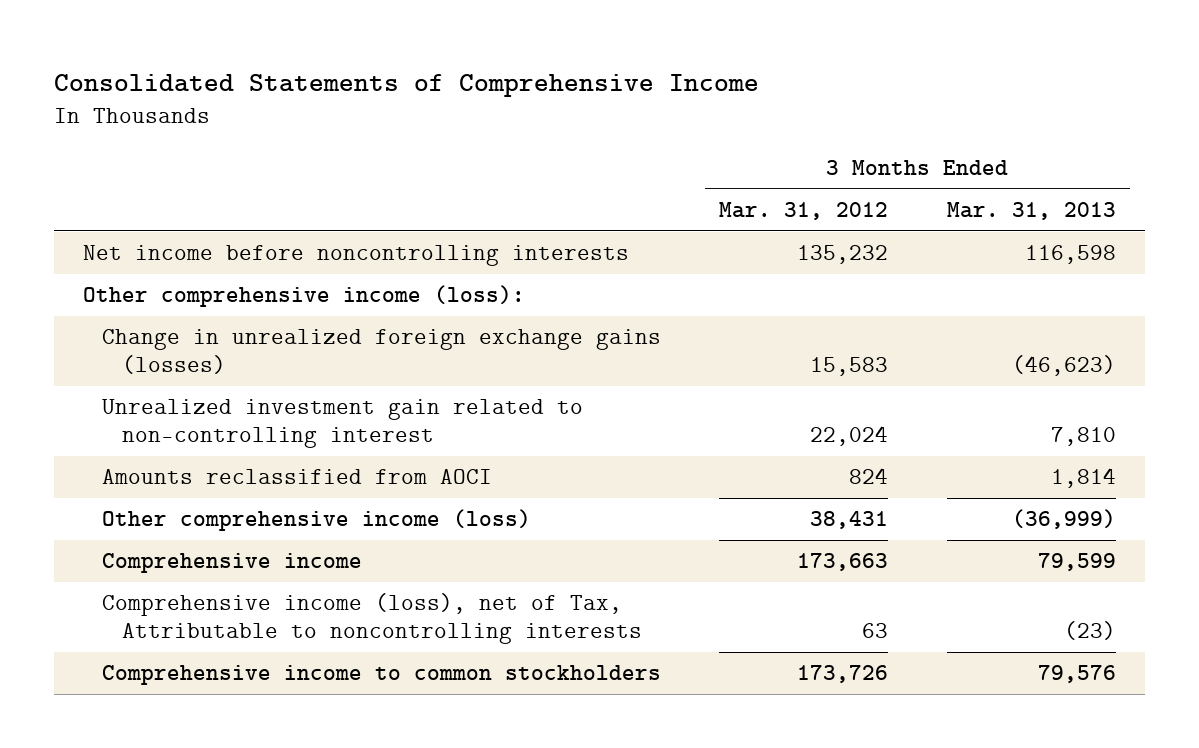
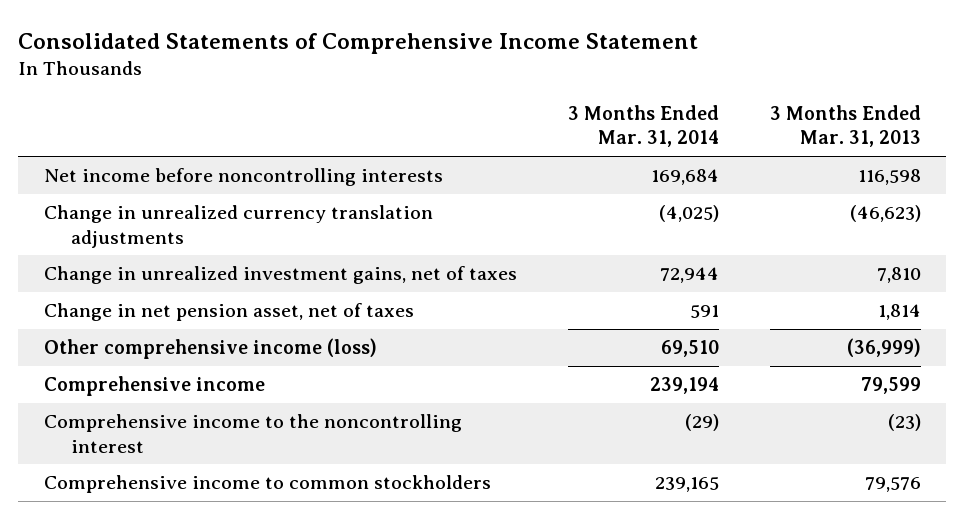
[54,74,760,98] Consolidated Statements of Comprehensive Income -> [18,32,699,54] Consolidated Statements of Comprehensive Income Statement
[719,201,889,220] Mar. 31, 2012 -> none
none -> [567,105,719,148] 3 Months Ended Mar. 31, 2014
[83,285,526,308] Other comprehensive income (loss): -> none
[102,329,662,375] Change in unrealized foreign exchange gains (losses) -> [43,205,433,248] Change in unrealized currency translation adjustments
[102,399,584,449] Unrealized investment gain related to non-controlling interest -> [43,266,517,285] Change in unrealized investment gains, net of taxes
[102,469,493,485] Amounts reclassified from AOCI -> [43,303,414,322] Change in net pension asset, net of taxes
[102,593,642,645] Comprehensive income (loss), net of Tax, Attributable to noncontrolling interests -> [43,414,462,453] Comprehensive income to the noncontrolling interest

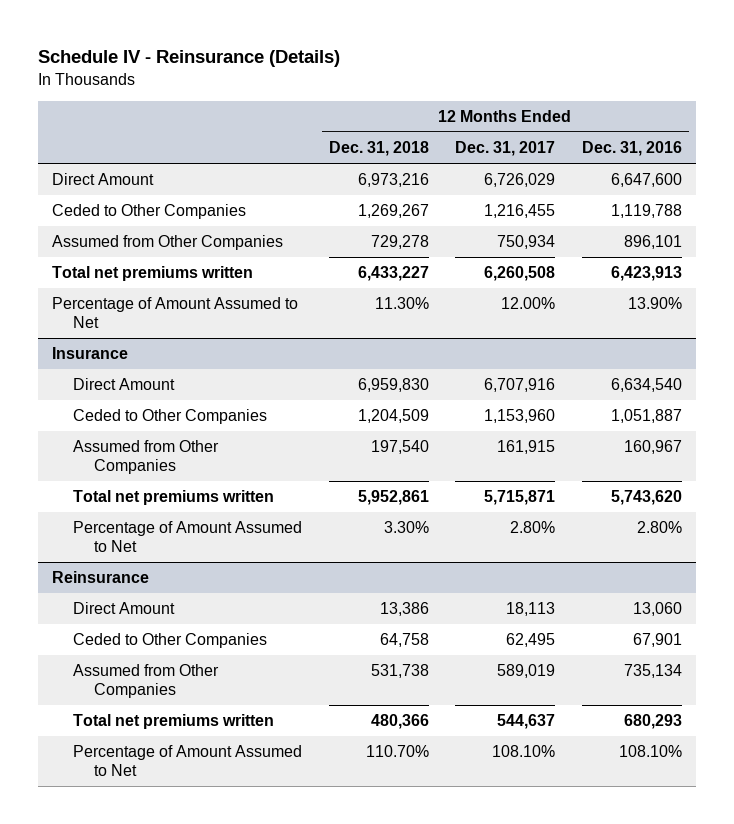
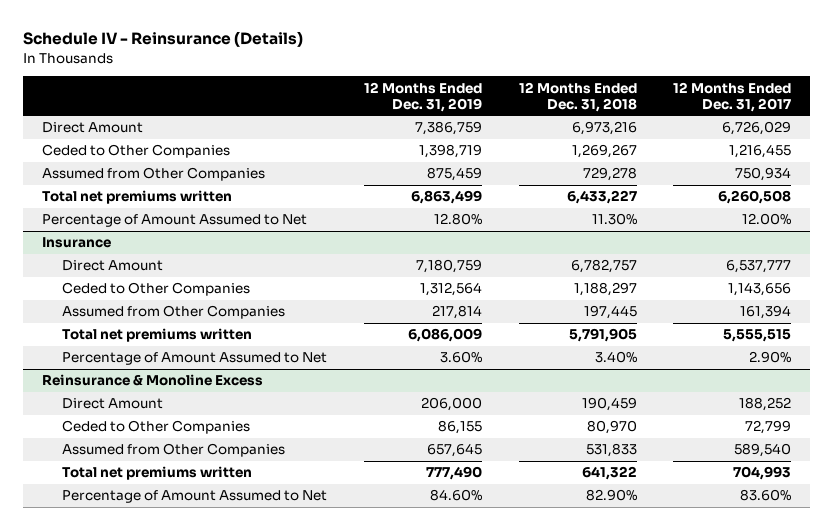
[582,141,683,157] Dec. 31, 2016 -> none
none -> [363,81,482,112] 12 Months Ended Dec. 31, 2019
[51,571,149,584] Reinsurance -> none
[357,378,429,393] 6,959,830 -> [570,259,637,274] 6,782,757
[484,378,556,393] 6,707,916 -> [726,260,792,274] 6,537,777
[357,409,429,424] 1,204,509 -> [573,282,637,297] 1,188,297
[484,409,556,424] 1,153,960 -> [728,282,792,297] 1,143,656
[370,440,429,455] 197,540 -> [583,305,637,320] 197,445
[497,440,556,455] 161,915 -> [740,305,792,320] 161,394
[357,490,429,506] 5,952,861 -> [568,328,637,343] 5,791,905
[484,490,556,506] 5,715,871 -> [723,329,792,343] 5,555,515
[383,521,429,534] 3.30% -> [594,351,637,364] 3.40%
[510,521,556,534] 2.80% -> [749,351,792,364] 2.90%
none -> [41,374,263,387] Reinsurance & Monoline Excess
[379,602,429,617] 13,386 -> [581,397,637,412] 190,459
[506,602,556,617] 18,113 -> [739,397,792,412] 188,252
[379,633,429,648] 64,758 -> [586,420,637,435] 80,970
[506,633,556,648] 62,495 -> [745,420,792,435] 72,799
[370,664,429,679] 531,738 -> [585,443,637,458] 531,833
[497,664,556,679] 589,019 -> [734,443,792,458] 589,540
[370,714,429,730] 480,366 -> [581,466,637,481] 641,322
[497,714,556,730] 544,637 -> [733,466,792,481] 704,993
[365,745,429,758] 110.70% -> [585,489,637,502] 82.90%
[492,745,556,758] 108.10% -> [740,489,792,502] 83.60%

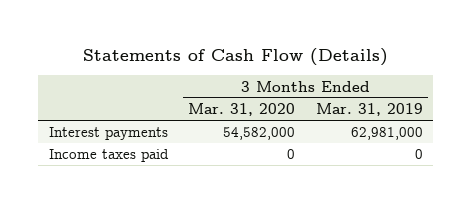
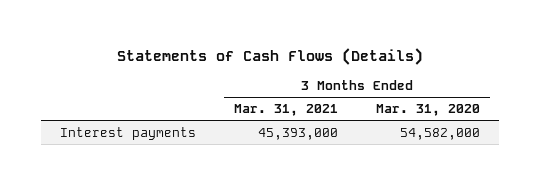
[82,47,388,66] Statements of Cash Flow (Details) -> [116,47,423,65] Statements of Cash Flows (Details)
[316,102,424,116] Mar. 31, 2019 -> none
none -> [233,104,338,117] Mar. 31, 2021
[48,149,169,163] Income taxes paid -> none

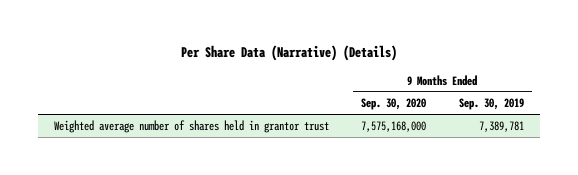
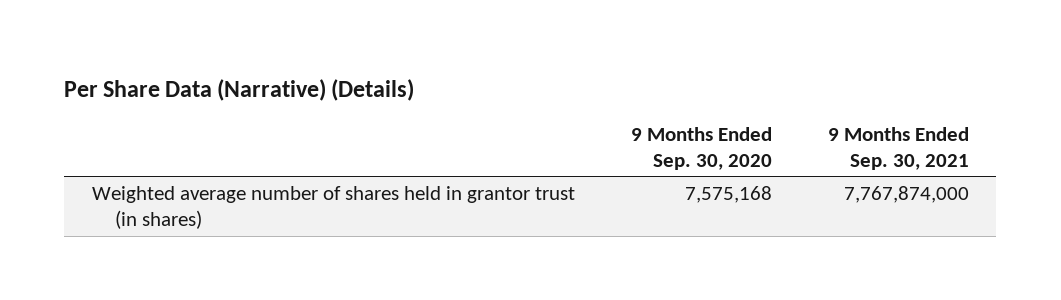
[458,98,524,111] Sep. 30, 2019 -> none
none -> [827,126,969,170] 9 Months Ended Sep. 30, 2021
[54,120,330,134] Weighted average number of shares held in grantor trust -> [92,185,576,230] Weighted average number of shares held in grantor trust (in shares)
[361,121,427,133] 7,575,168,000 -> [684,185,772,203] 7,575,168

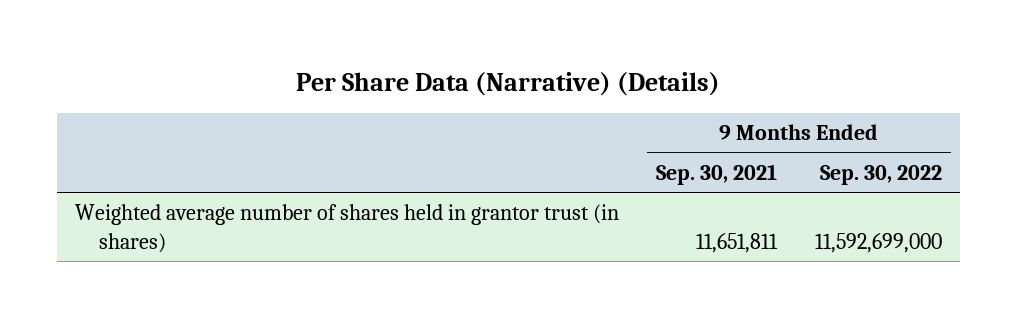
[630,126,772,170] 9 Months Ended Sep. 30, 2020 -> none
none -> [819,165,942,186] Sep. 30, 2022
[843,185,969,203] 7,767,874,000 -> [696,232,779,253] 11,651,811

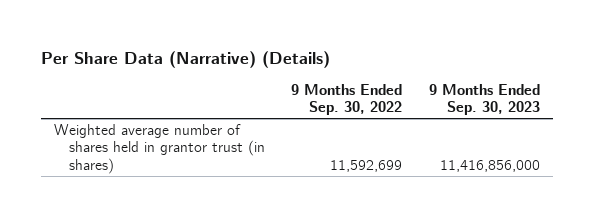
[656,164,778,186] Sep. 30, 2021 -> none
none -> [428,83,540,115] 9 Months Ended Sep. 30, 2023
[814,232,942,253] 11,592,699,000 -> [330,159,403,172] 11,592,699

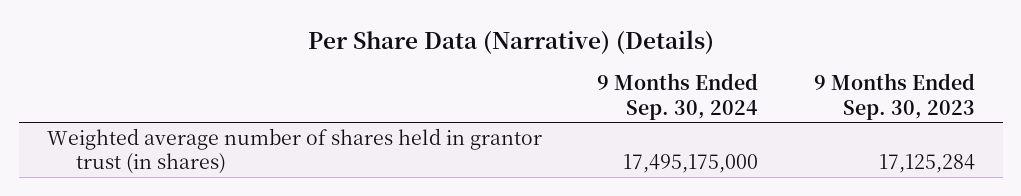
[291,83,403,115] 9 Months Ended Sep. 30, 2022 -> none
none -> [597,72,759,120] 9 Months Ended Sep. 30, 2024
[439,159,540,172] 11,416,856,000 -> [878,154,975,174] 17,125,284

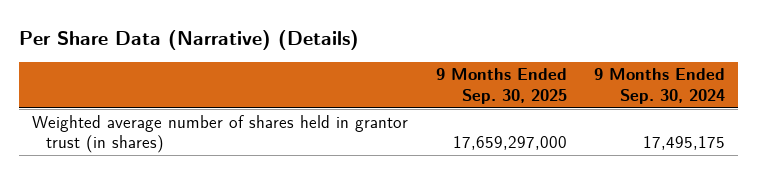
[813,72,975,120] 9 Months Ended Sep. 30, 2023 -> none
none -> [435,68,567,105] 9 Months Ended Sep. 30, 2025
[623,154,759,174] 17,495,175,000 -> [642,136,725,151] 17,495,175

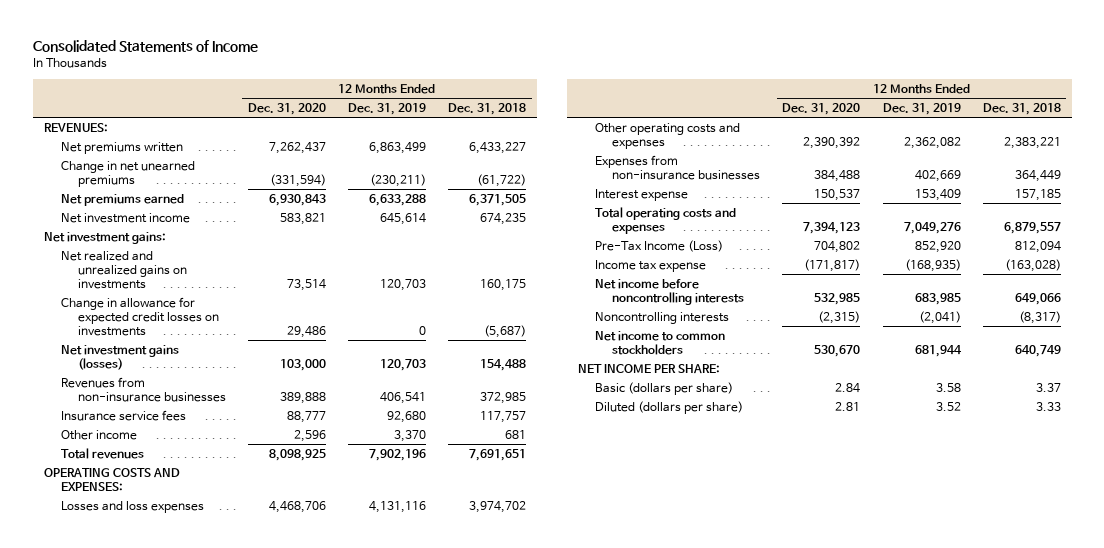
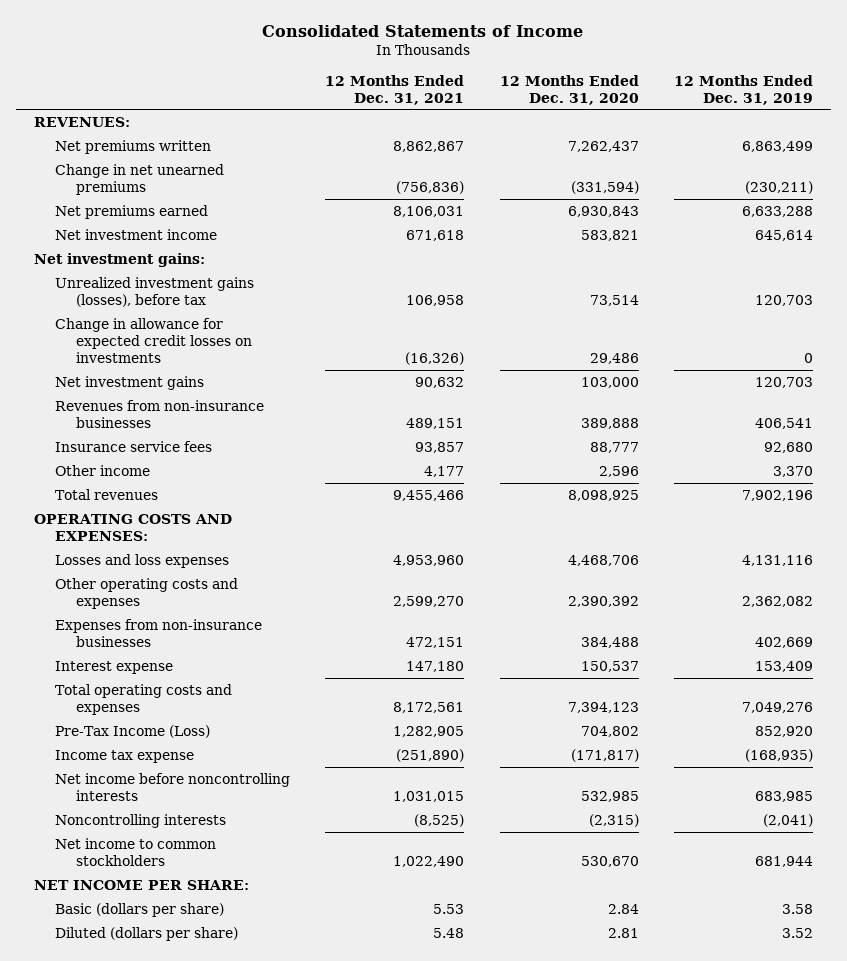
[448,103,527,116] Dec. 31, 2018 -> none
none -> [325,74,465,105] 12 Months Ended Dec. 31, 2021
[60,250,187,289] Net realized and unrealized gains on investments -> [54,276,254,307] Unrealized investment gains (losses), before tax
[60,344,179,370] Net investment gains (losses) -> [54,375,204,390] Net investment gains

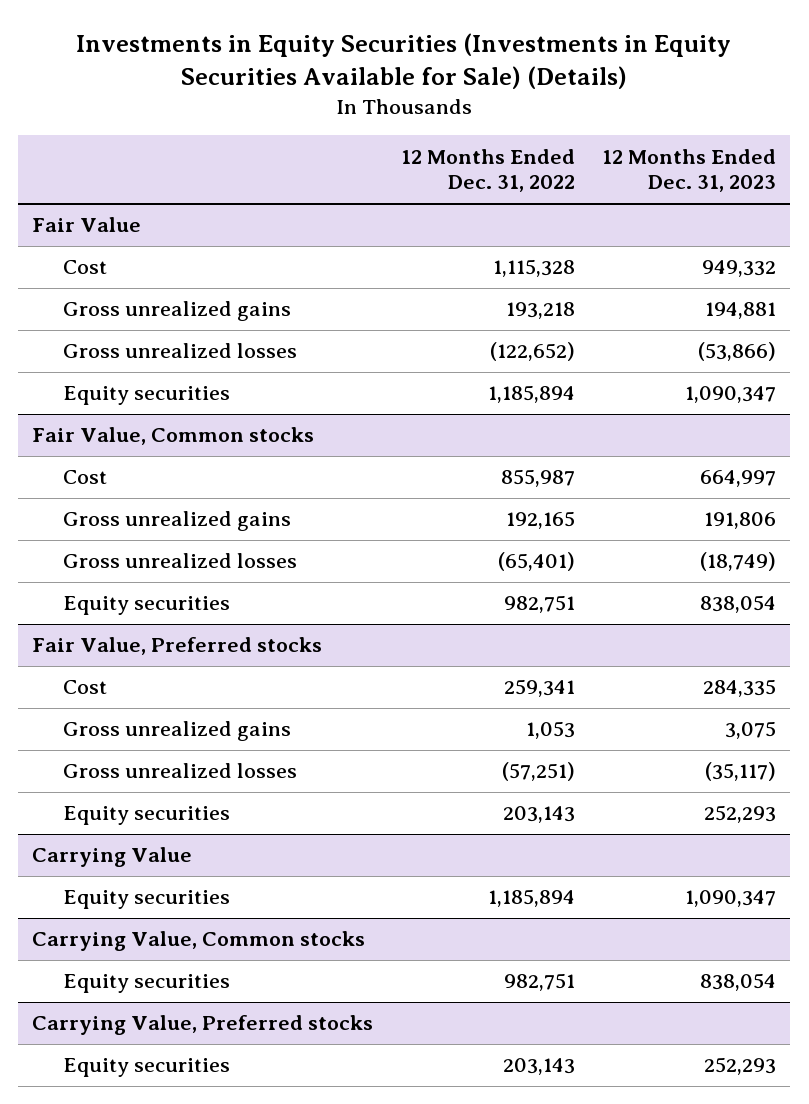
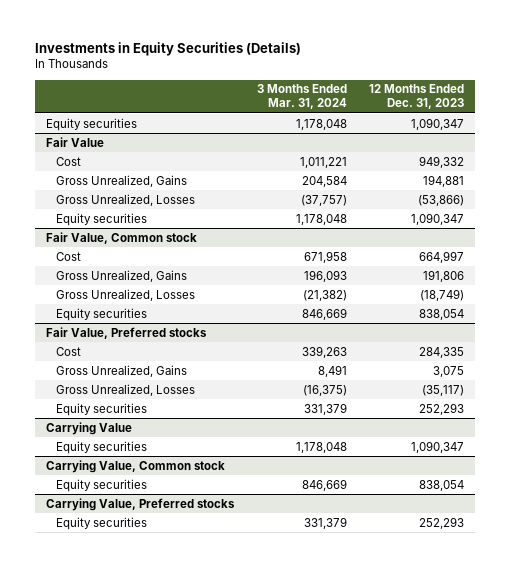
[76,32,732,89] Investments in Equity Securities (Investments in Equity Securities Available for Sale) (Details) -> [35,41,302,56] Investments in Equity Securities (Details)
[400,148,575,193] 12 Months Ended Dec. 31, 2022 -> none
none -> [256,84,347,110] 3 Months Ended Mar. 31, 2024
none -> [46,117,138,131] Equity securities
[62,301,291,322] Gross unrealized gains -> [55,174,187,187] Gross Unrealized, Gains
[62,343,297,359] Gross unrealized losses -> [55,193,195,206] Gross Unrealized, Losses
[32,427,315,446] Fair Value, Common stocks -> [46,231,198,244] Fair Value, Common stock
[62,511,291,532] Gross unrealized gains -> [55,269,187,282] Gross Unrealized, Gains
[62,553,297,569] Gross unrealized losses -> [55,288,195,301] Gross Unrealized, Losses
[62,721,291,742] Gross unrealized gains -> [55,364,187,377] Gross Unrealized, Gains
[62,763,297,779] Gross unrealized losses -> [55,383,195,396] Gross Unrealized, Losses
[32,931,366,952] Carrying Value, Common stocks -> [46,459,226,473] Carrying Value, Common stock

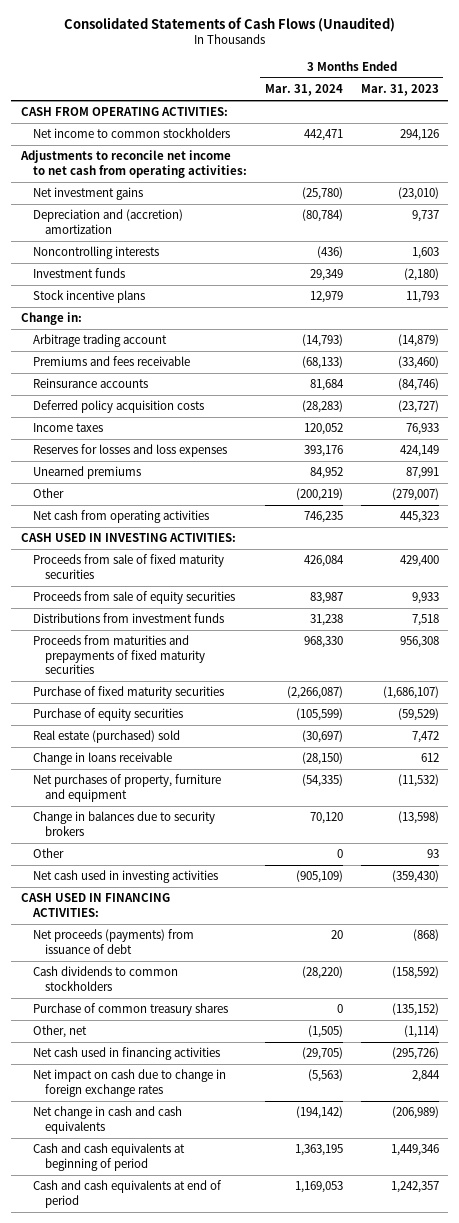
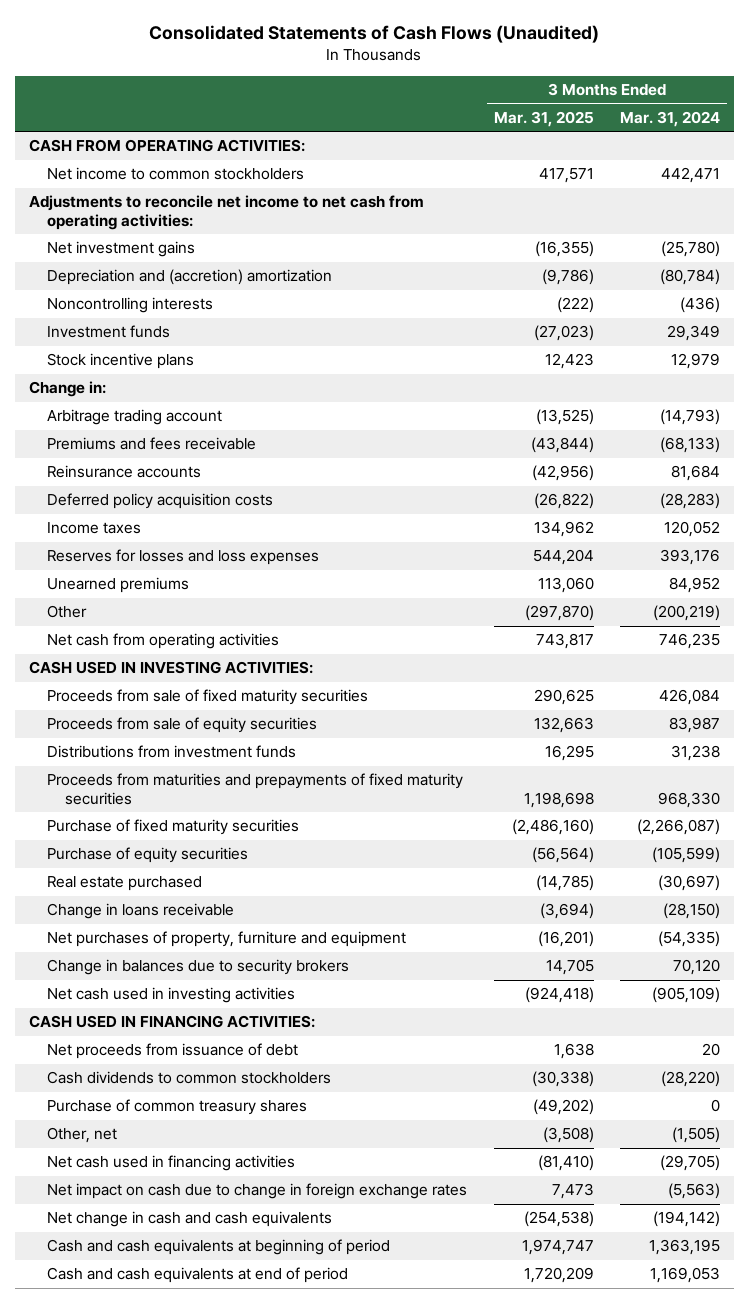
[360,84,439,97] Mar. 31, 2023 -> none
none -> [493,111,594,128] Mar. 31, 2025
[32,730,180,744] Real estate (purchased) sold -> [46,876,202,892] Real estate purchased
[32,848,64,859] Other -> none
[32,929,194,954] Net proceeds (payments) from issuance of debt -> [46,1043,298,1060] Net proceeds from issuance of debt

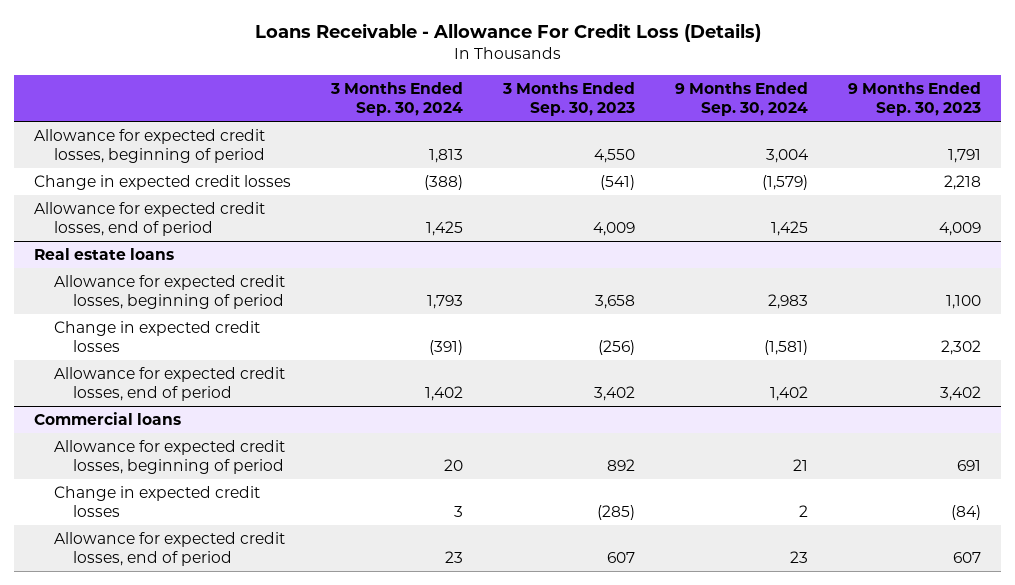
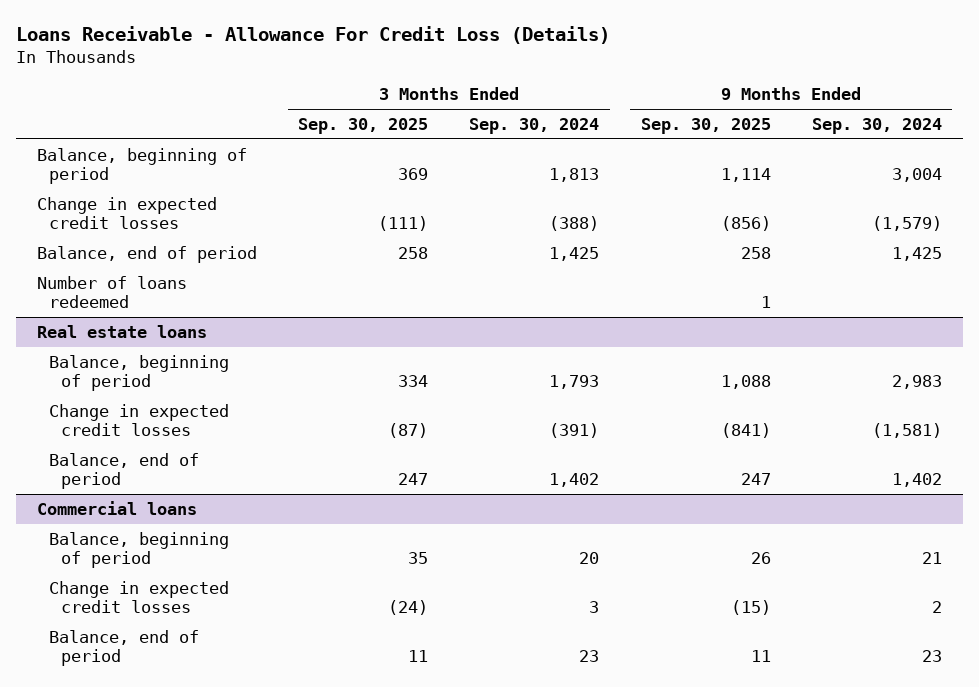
[502,81,636,117] 3 Months Ended Sep. 30, 2023 -> none
[847,81,981,117] 9 Months Ended Sep. 30, 2023 -> none
none -> [298,118,429,135] Sep. 30, 2025
none -> [640,118,771,135] Sep. 30, 2025
[34,128,266,164] Allowance for expected credit losses, beginning of period -> [36,147,247,184] Balance, beginning of period
[34,201,266,237] Allowance for expected credit losses, end of period -> [36,245,257,263] Balance, end of period
none -> [36,275,187,308] Number of loans redeemed
[53,274,285,310] Allowance for expected credit losses, beginning of period -> [48,354,229,391] Balance, beginning of period
[53,366,285,402] Allowance for expected credit losses, end of period -> [48,452,199,489] Balance, end of period
[53,439,285,475] Allowance for expected credit losses, beginning of period -> [48,531,229,568] Balance, beginning of period
[53,531,285,567] Allowance for expected credit losses, end of period -> [48,629,199,666] Balance, end of period

